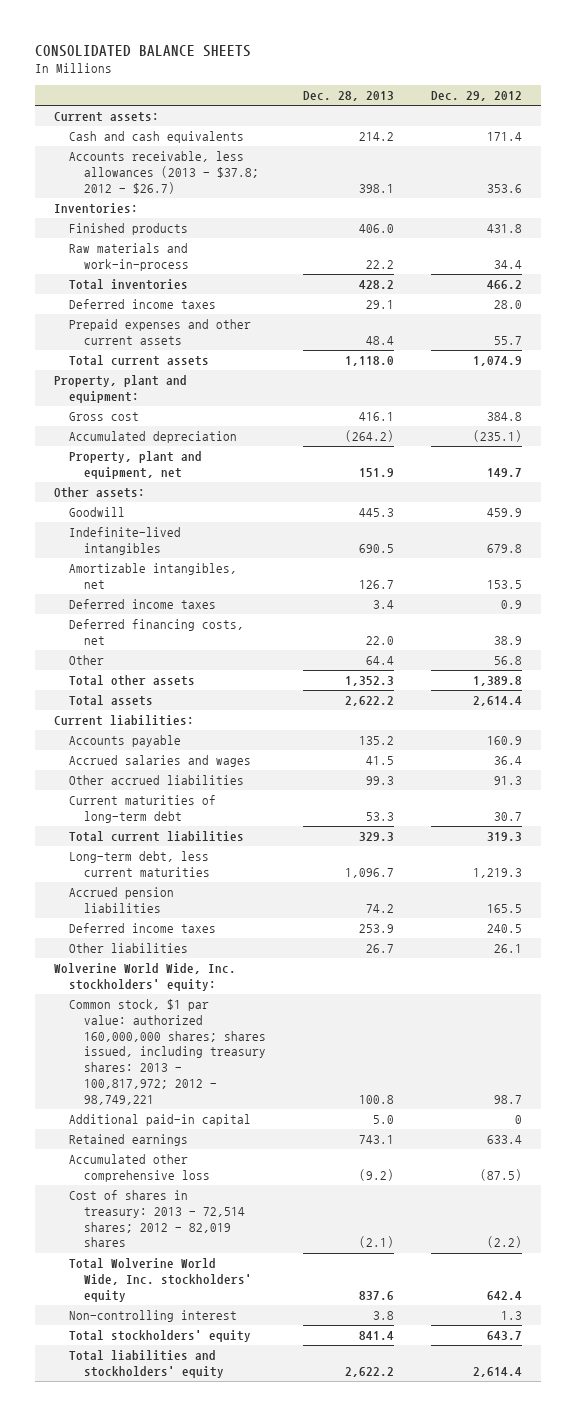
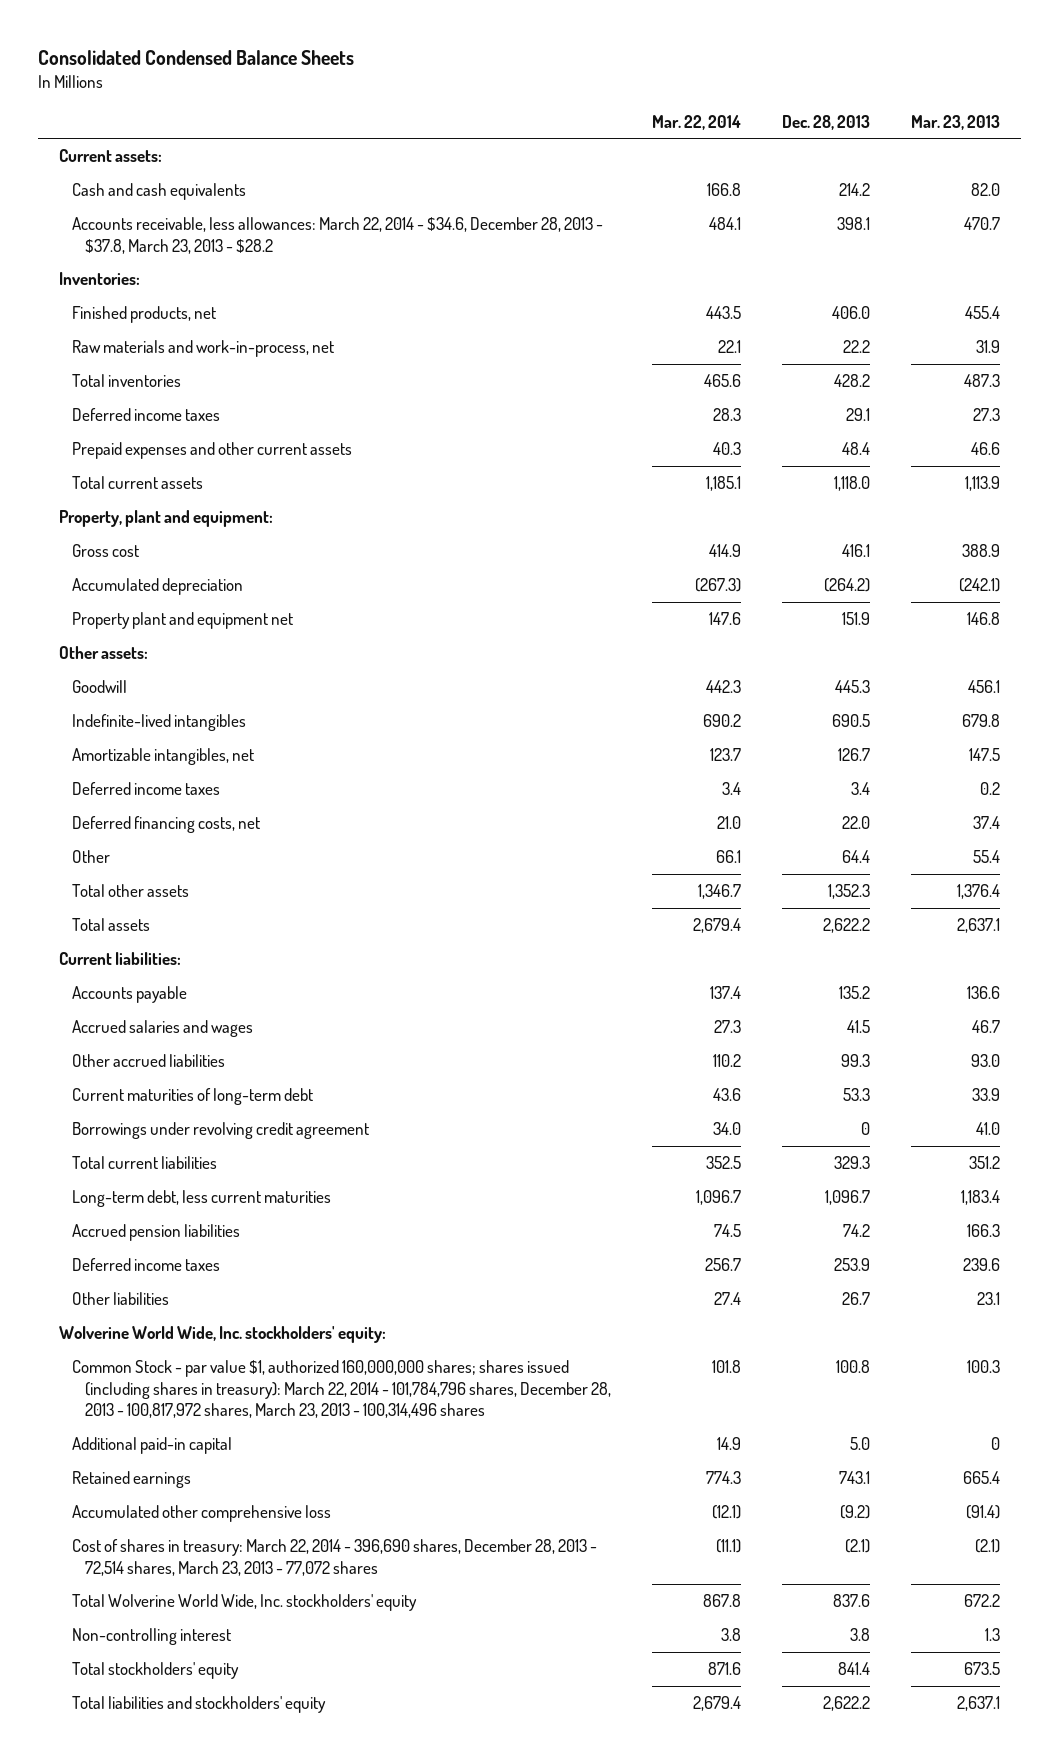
[35,44,252,57] CONSOLIDATED BALANCE SHEETS -> [38,49,355,65] Consolidated Condensed Balance Sheets
[431,90,523,101] Dec. 29, 2012 -> none
none -> [652,114,742,130] Mar. 22, 2014
none -> [911,114,1001,130] Mar. 23, 2013
[68,151,260,194] Accounts receivable, less allowances (2013 - $37.8; 2012 - $26.7) -> [72,217,604,254] Accounts receivable, less allowances: March 22, 2014 - $34.6, December 28, 2013 - $37.8, March 23, 2013 - $28.2
[68,223,188,236] Finished products -> [72,306,217,324] Finished products, net
[68,243,190,272] Raw materials and work-in-process -> [72,340,335,358] Raw materials and work-in-process, net
[68,451,202,480] Property, plant and equipment, net -> [72,612,294,630] Property plant and equipment net
none -> [72,1122,370,1140] Borrowings under revolving credit agreement
[68,999,267,1105] Common stock, $1 par value: authorized 160,000,000 shares; shares issued, including treasury shares: 2013 - 100,817,972; 2012 - 98,749,221 -> [72,1360,612,1419] Common Stock - par value $1, authorized 160,000,000 shares; shares issued (including shares in treasury): March 22, 2014 - 101,784,796 shares, December 28, 2013 - 100,817,972 shares, March 23, 2013 - 100,314,496 shares
[68,1190,246,1248] Cost of shares in treasury: 2013 - 72,514 shares; 2012 - 82,019 shares -> [72,1539,598,1576] Cost of shares in treasury: March 22, 2014 - 396,690 shares, December 28, 2013 - 72,514 shares, March 23, 2013 - 77,072 shares

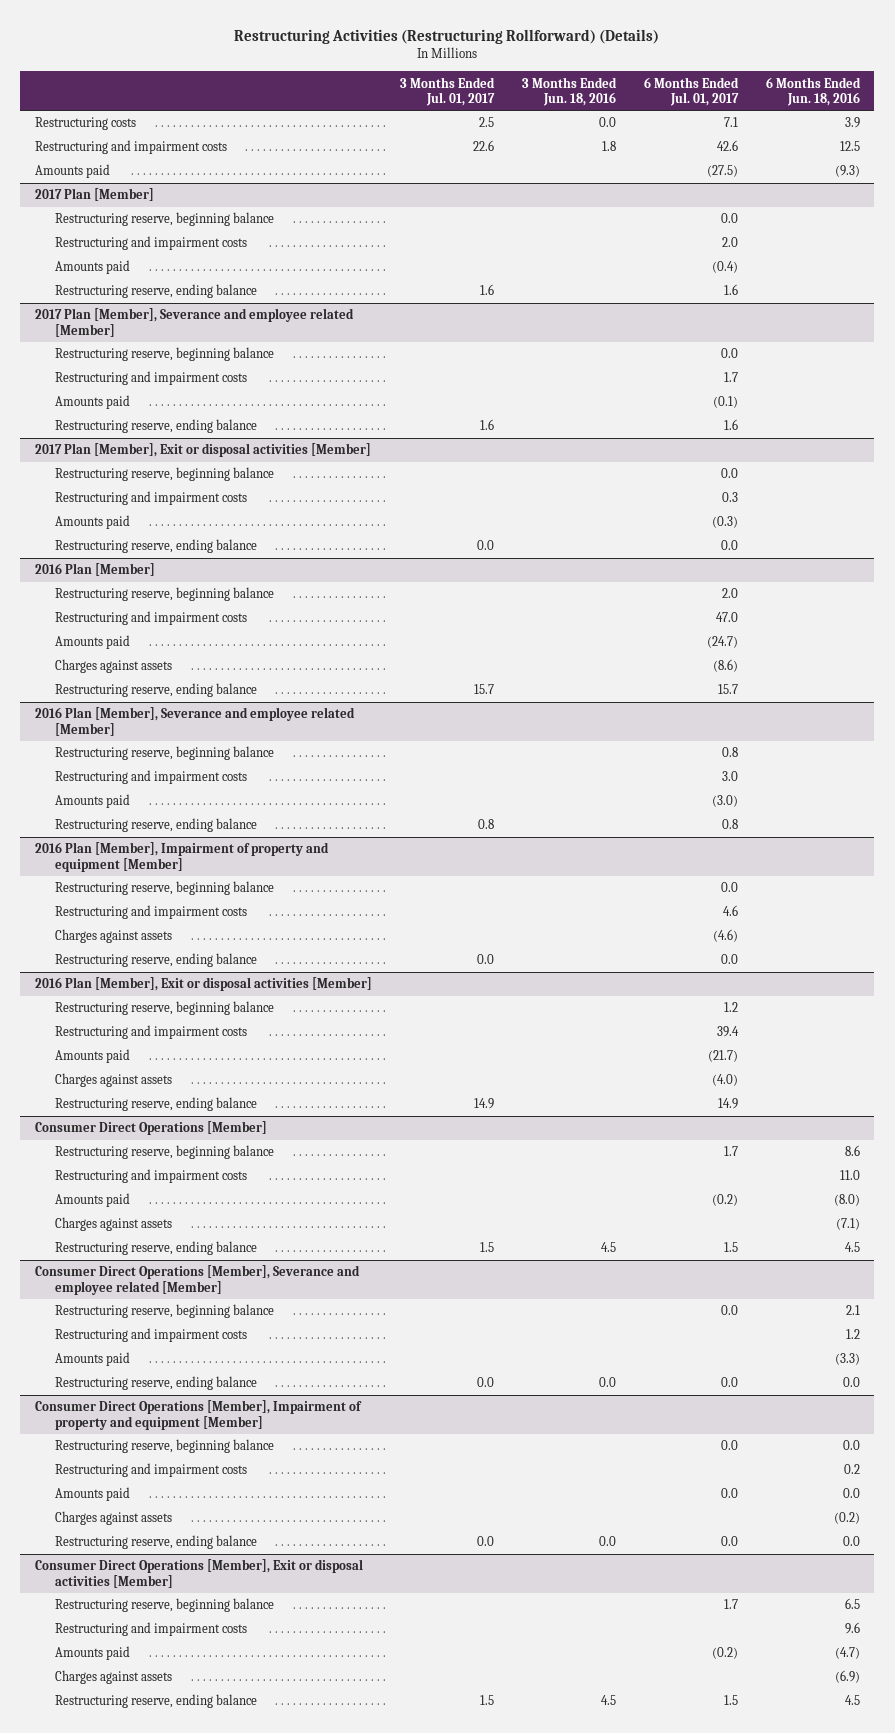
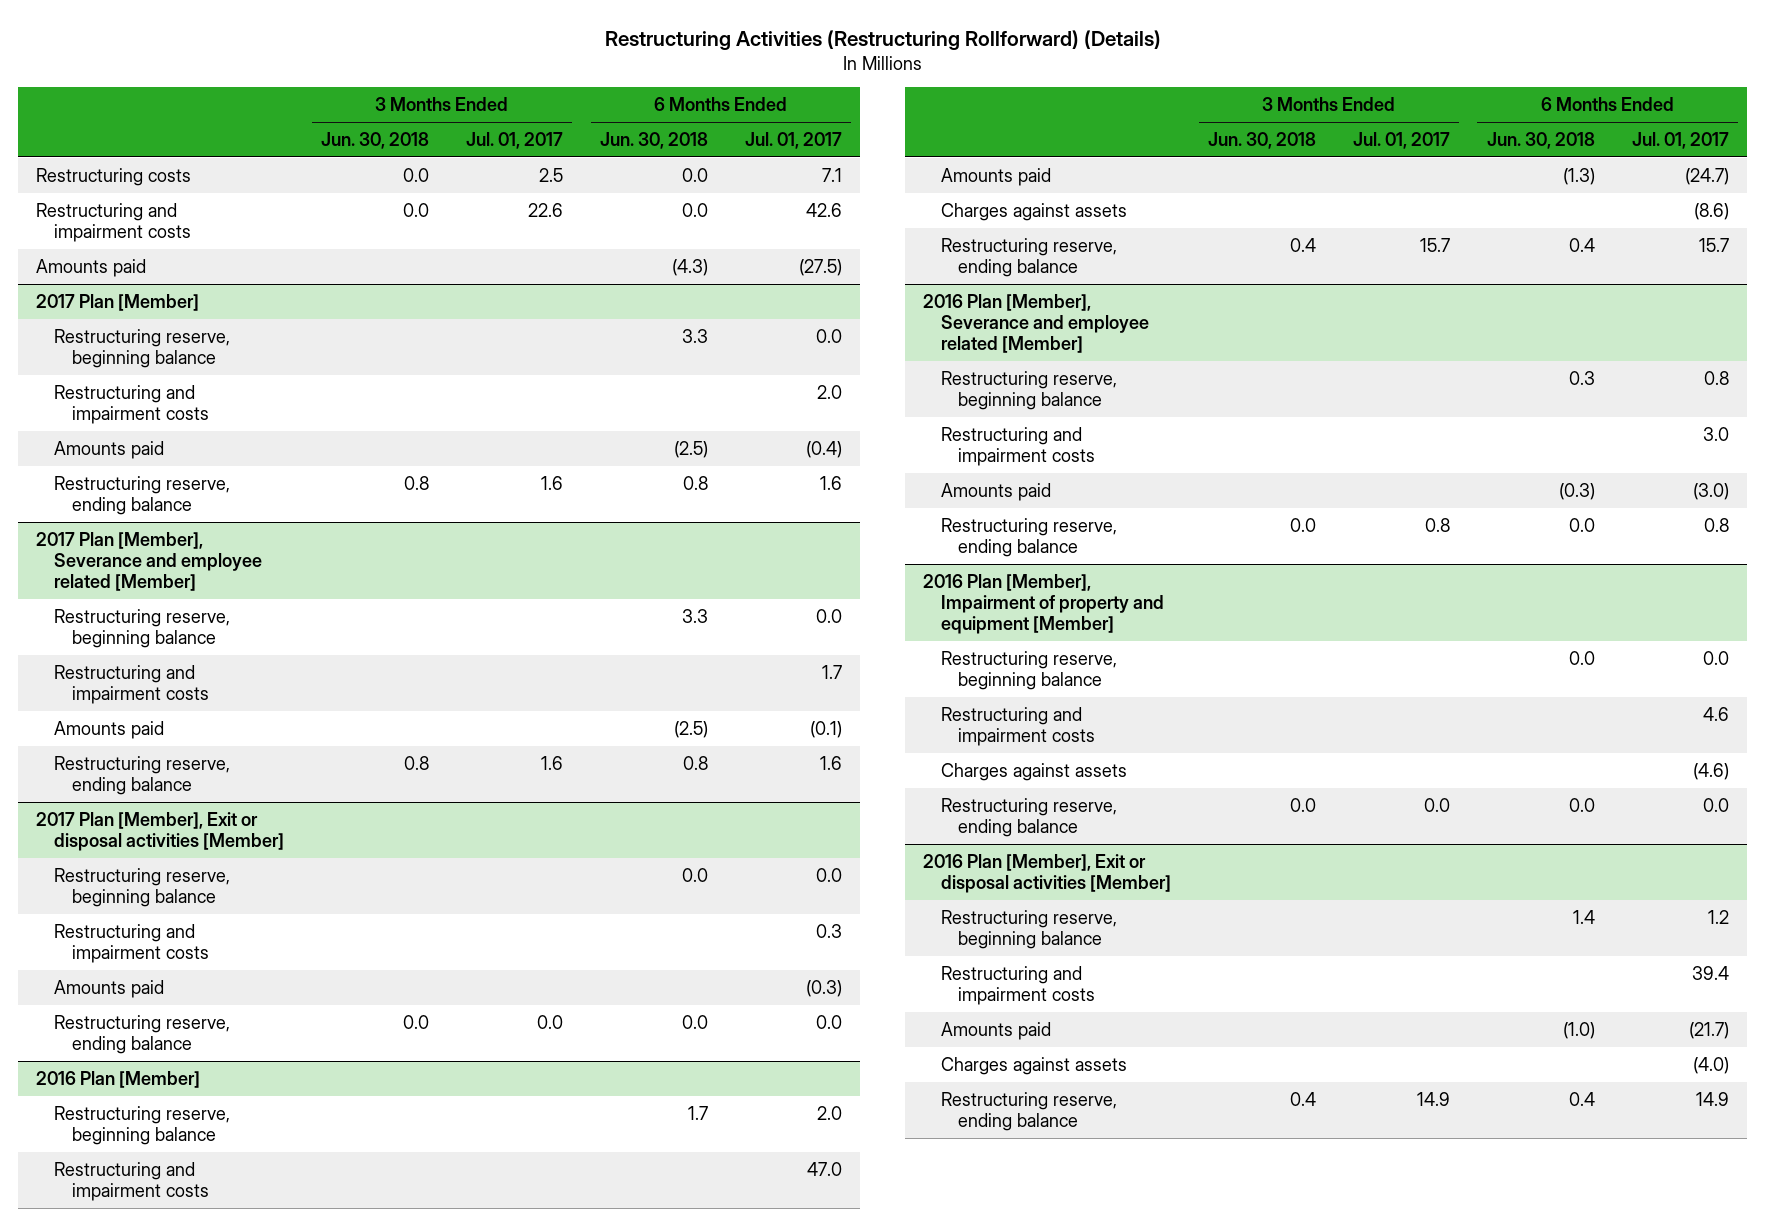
[521,76,617,106] 3 Months Ended Jun. 18, 2016 -> none
[766,76,862,106] 6 Months Ended Jun. 18, 2016 -> none
none -> [321,131,430,149] Jun. 30, 2018
none -> [599,131,708,149] Jun. 30, 2018
[34,1121,267,1136] Consumer Direct Operations [Member] -> none
[54,1145,274,1160] Restructuring reserve, beginning balance -> none
[54,1169,247,1184] Restructuring and impairment costs -> none
[54,1193,130,1208] Amounts paid -> none
[54,1217,172,1232] Charges against assets -> none
[54,1241,257,1256] Restructuring reserve, ending balance -> none
[34,1265,360,1295] Consumer Direct Operations [Member], Severance and employee related [Member] -> none
[54,1304,274,1319] Restructuring reserve, beginning balance -> none
[54,1328,247,1343] Restructuring and impairment costs -> none
[54,1352,130,1367] Amounts paid -> none
[54,1376,257,1391] Restructuring reserve, ending balance -> none
[34,1400,362,1430] Consumer Direct Operations [Member], Impairment of property and equipment [Member] -> none
[54,1439,274,1454] Restructuring reserve, beginning balance -> none
[54,1463,247,1478] Restructuring and impairment costs -> none
[54,1487,130,1502] Amounts paid -> none
[54,1511,172,1526] Charges against assets -> none
[54,1535,257,1550] Restructuring reserve, ending balance -> none
[34,1559,363,1588] Consumer Direct Operations [Member], Exit or disposal activities [Member] -> none
[54,1598,274,1613] Restructuring reserve, beginning balance -> none
[54,1622,247,1637] Restructuring and impairment costs -> none
[54,1646,130,1661] Amounts paid -> none
[54,1670,172,1685] Charges against assets -> none
[54,1694,257,1709] Restructuring reserve, ending balance -> none

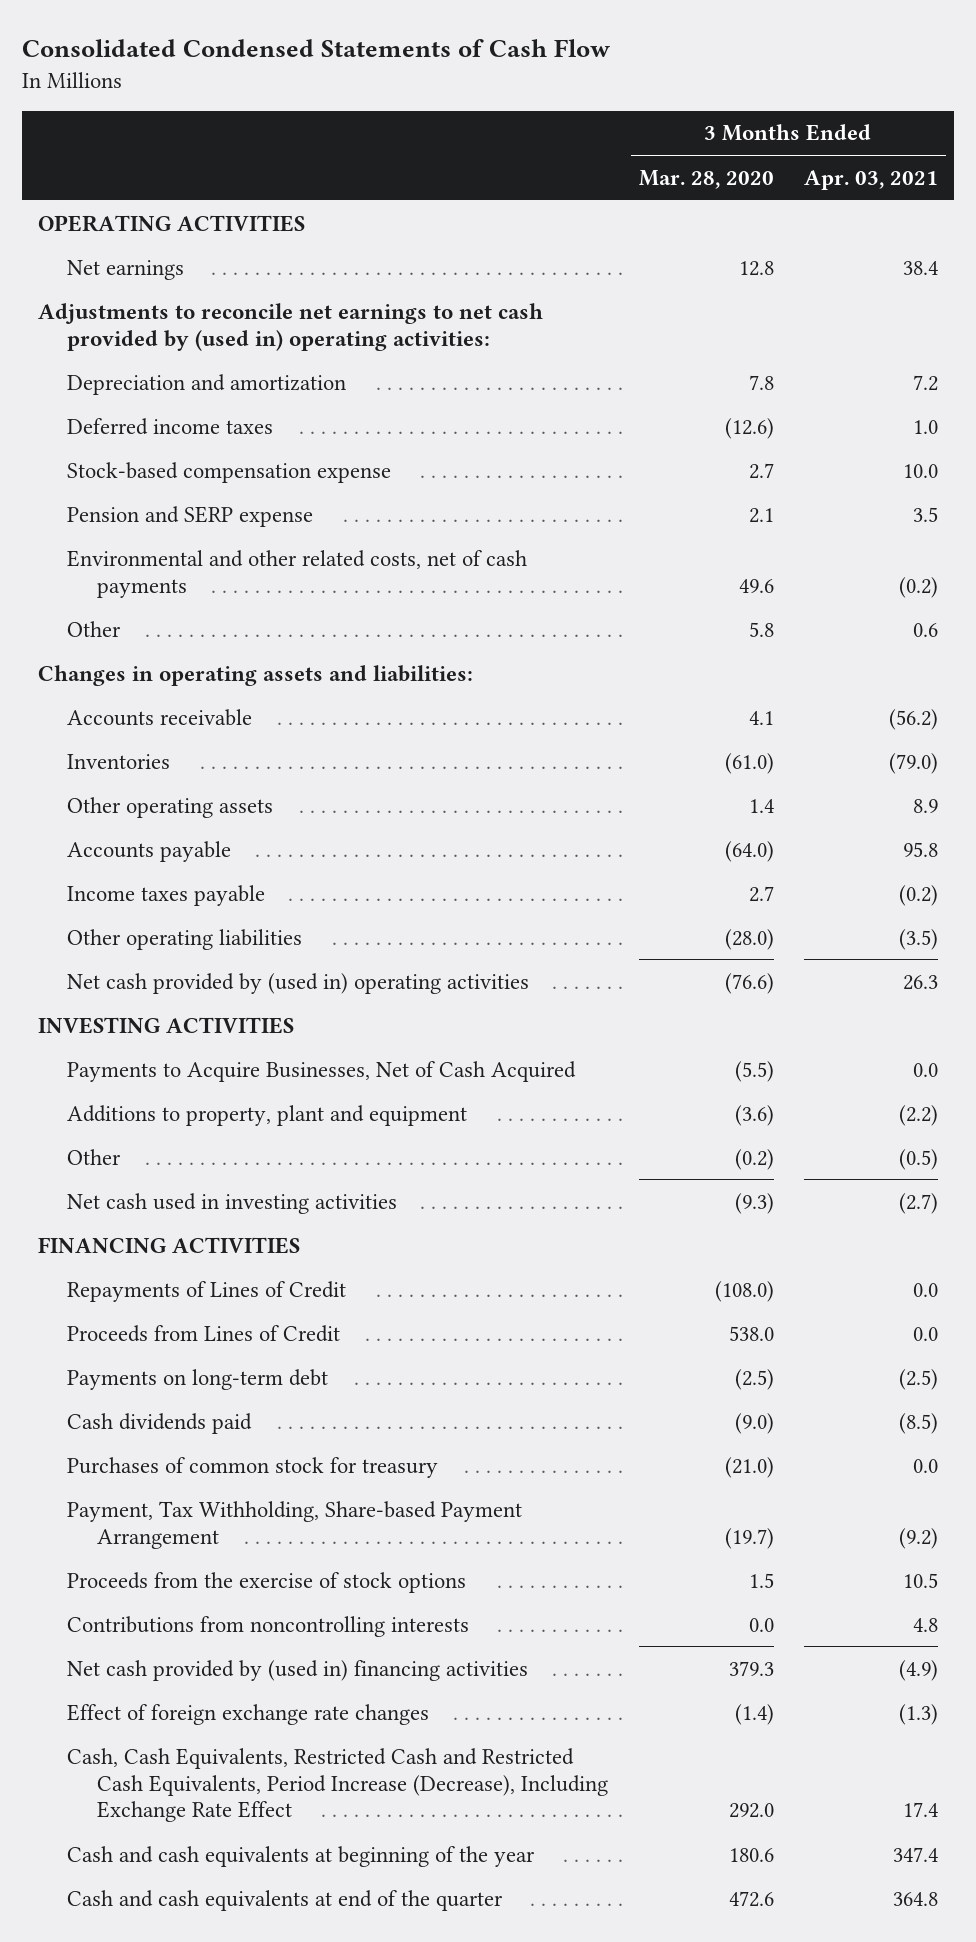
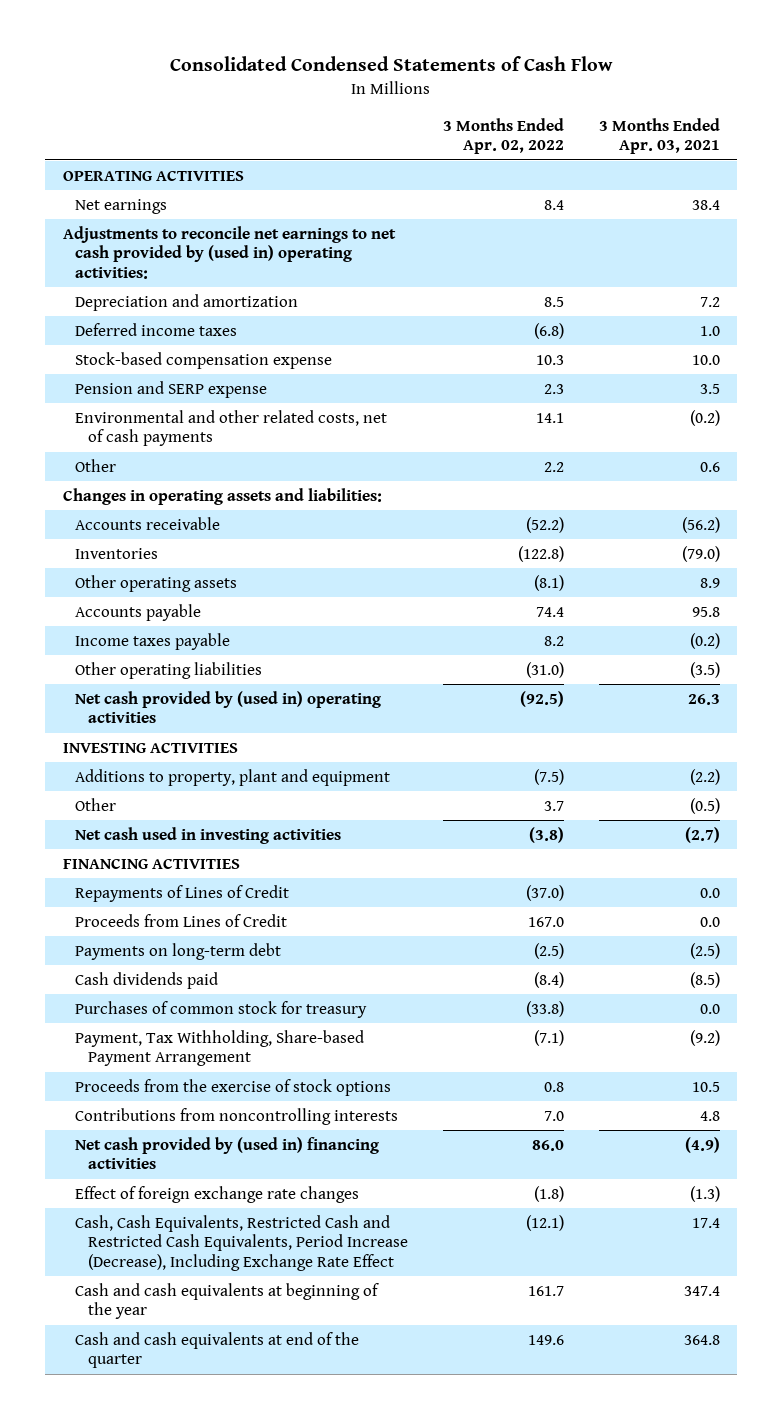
[638,169,774,189] Mar. 28, 2020 -> none
none -> [443,117,565,155] 3 Months Ended Apr. 02, 2022
[67,1060,577,1082] Payments to Acquire Businesses, Net of Cash Acquired -> none

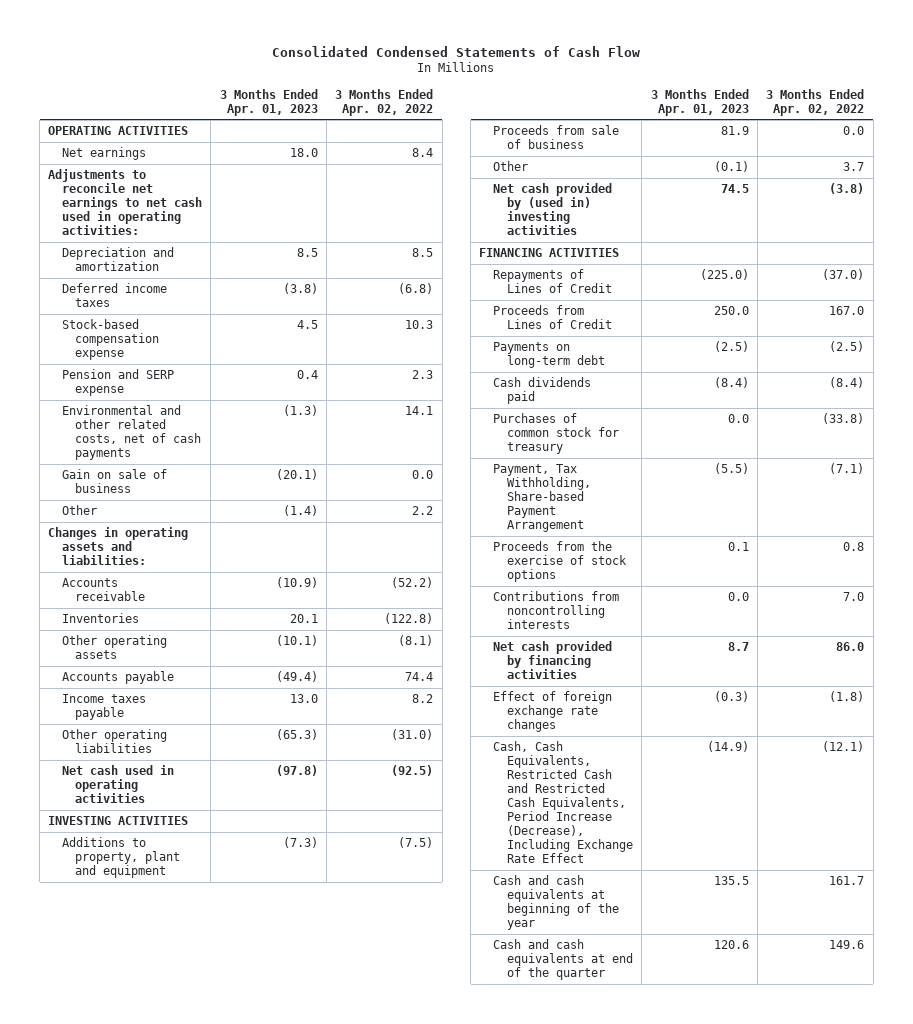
[599,117,721,155] 3 Months Ended Apr. 03, 2021 -> none
none -> [219,88,318,116] 3 Months Ended Apr. 01, 2023
[62,225,396,280] Adjustments to reconcile net earnings to net cash provided by (used in) operating activities: -> [48,168,202,235] Adjustments to reconcile net earnings to net cash used in operating activities:
none -> [61,468,167,493] Gain on sale of business
[75,690,382,724] Net cash provided by (used in) operating activities -> [61,764,174,803] Net cash used in operating activities
none -> [493,124,620,149] Proceeds from sale of business
[75,826,342,844] Net cash used in investing activities -> [493,182,613,235] Net cash provided by (used in) investing activities
[75,1136,380,1170] Net cash provided by (used in) financing activities -> [493,640,613,679] Net cash provided by financing activities

